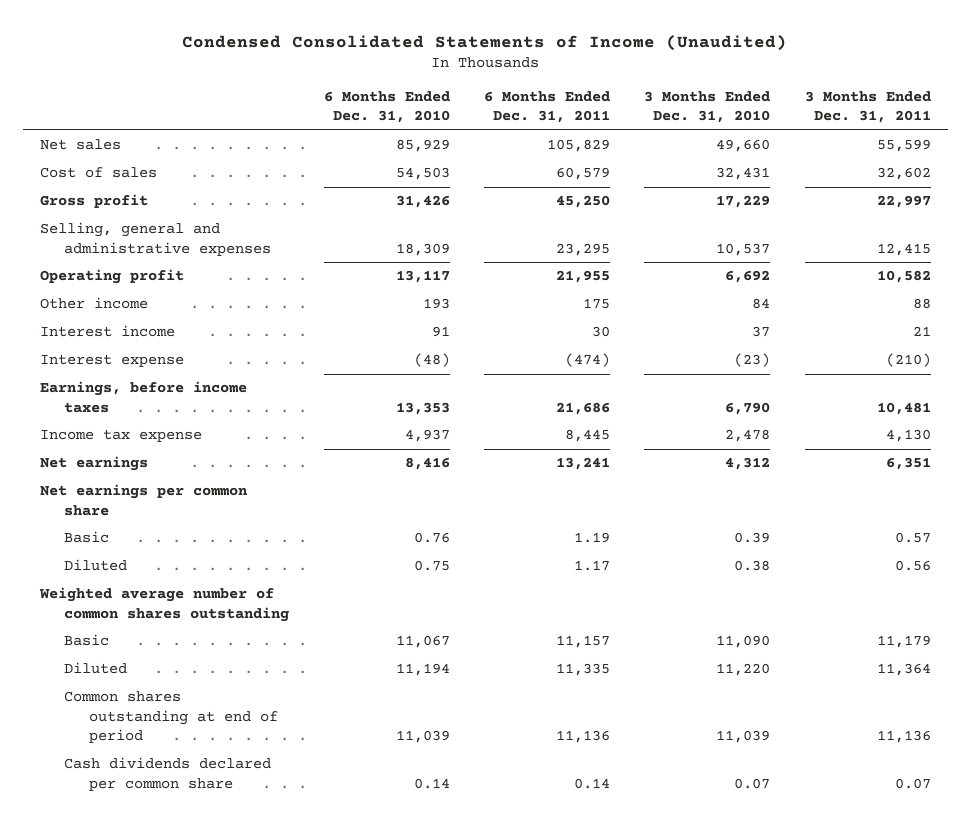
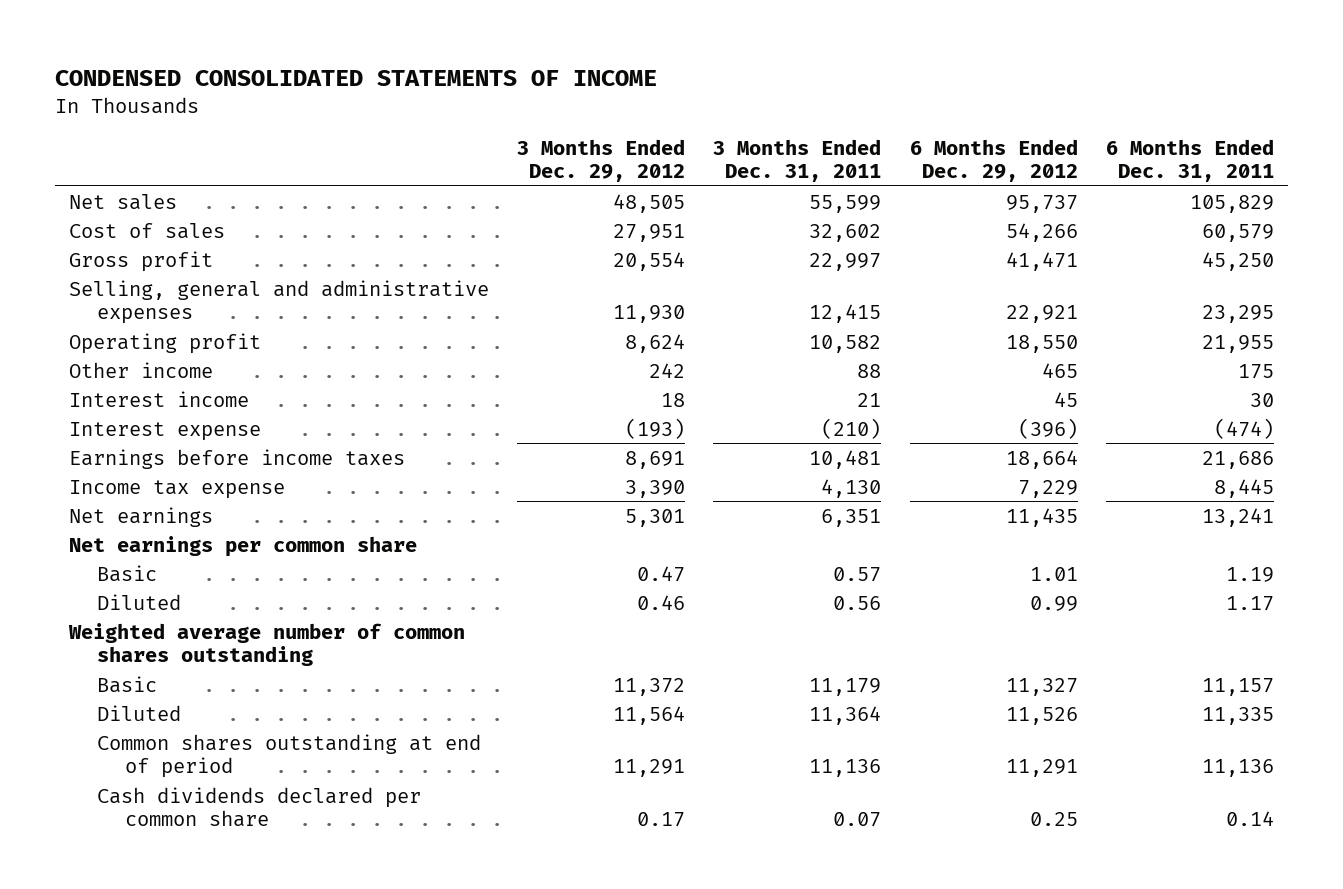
[182,34,788,51] Condensed Consolidated Statements of Income (Unaudited) -> [55,70,658,87] CONDENSED CONSOLIDATED STATEMENTS OF INCOME
[323,90,450,124] 6 Months Ended Dec. 31, 2010 -> none
[644,90,771,124] 3 Months Ended Dec. 31, 2010 -> none
none -> [517,138,686,183] 3 Months Ended Dec. 29, 2012
none -> [909,138,1078,183] 6 Months Ended Dec. 29, 2012
[40,381,248,413] Earnings, before income taxes -> [69,448,406,469] Earnings before income taxes

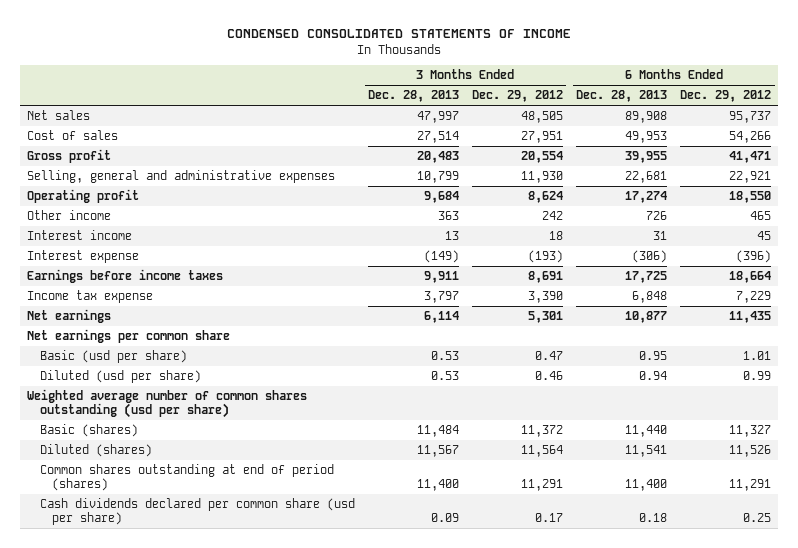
[713,138,882,183] 3 Months Ended Dec. 31, 2011 -> none
[1105,138,1274,183] 6 Months Ended Dec. 31, 2011 -> none
none -> [367,90,459,103] Dec. 28, 2013
none -> [576,90,668,103] Dec. 28, 2013
[97,564,158,582] Basic -> [39,350,187,364] Basic (usd per share)
[97,593,182,610] Diluted -> [39,370,201,384] Diluted (usd per share)
[68,622,466,667] Weighted average number of common shares outstanding -> [27,389,308,419] Weighted average number of common shares outstanding (usd per share)
[97,675,158,693] Basic -> [39,424,138,438] Basic (shares)
[97,704,182,721] Diluted -> [39,444,152,458] Diluted (shares)
[97,733,482,779] Common shares outstanding at end of period -> [39,464,334,492] Common shares outstanding at end of period (shares)
[97,786,422,828] Cash dividends declared per common share -> [39,498,355,526] Cash dividends declared per common share (usd per share)

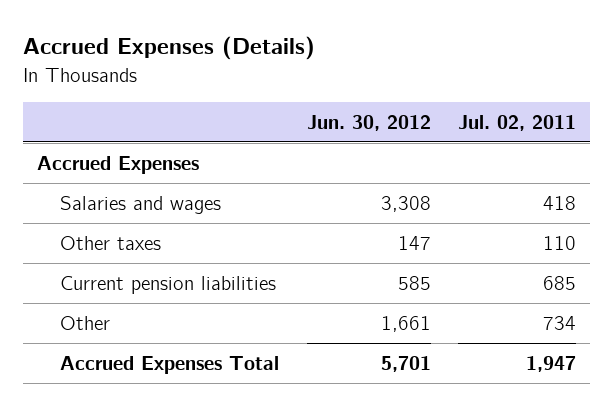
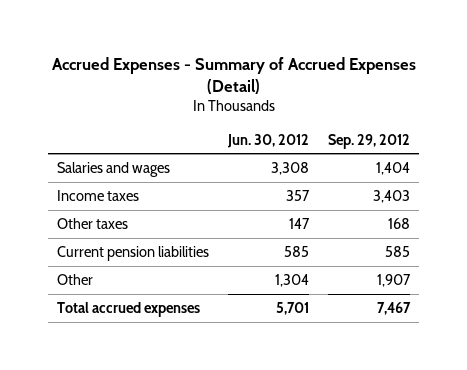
[23,36,316,61] Accrued Expenses (Details) -> [51,57,416,95] Accrued Expenses - Summary of Accrued Expenses (Detail)
[458,114,577,131] Jul. 02, 2011 -> none
none -> [328,133,411,149] Sep. 29, 2012
[36,155,199,174] Accrued Expenses -> none
none -> [57,189,140,201] Income taxes
[380,315,431,332] 1,661 -> [275,273,310,287] 1,304
[60,355,280,374] Accrued Expenses Total -> [57,301,201,317] Total accrued expenses

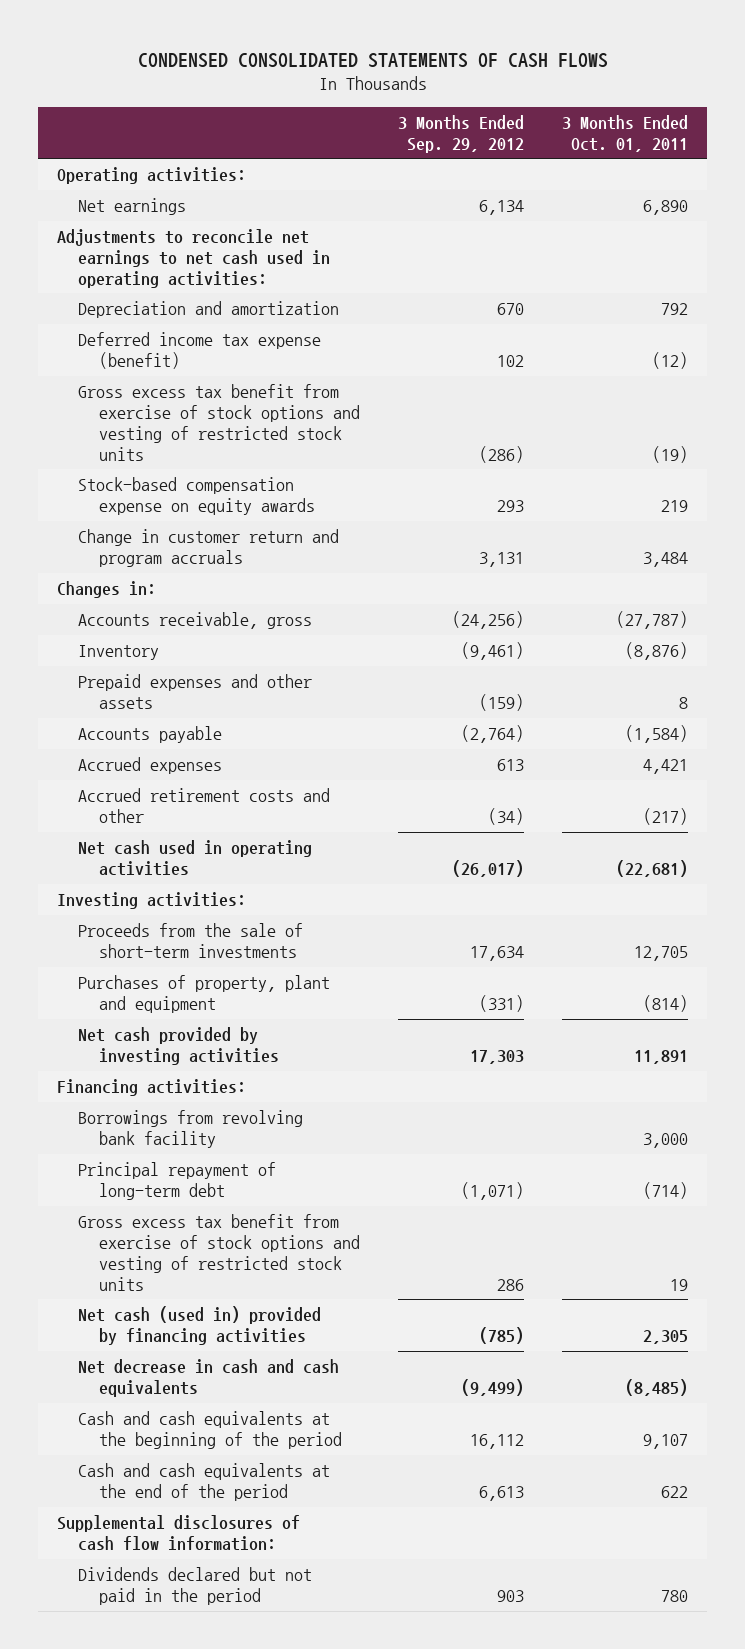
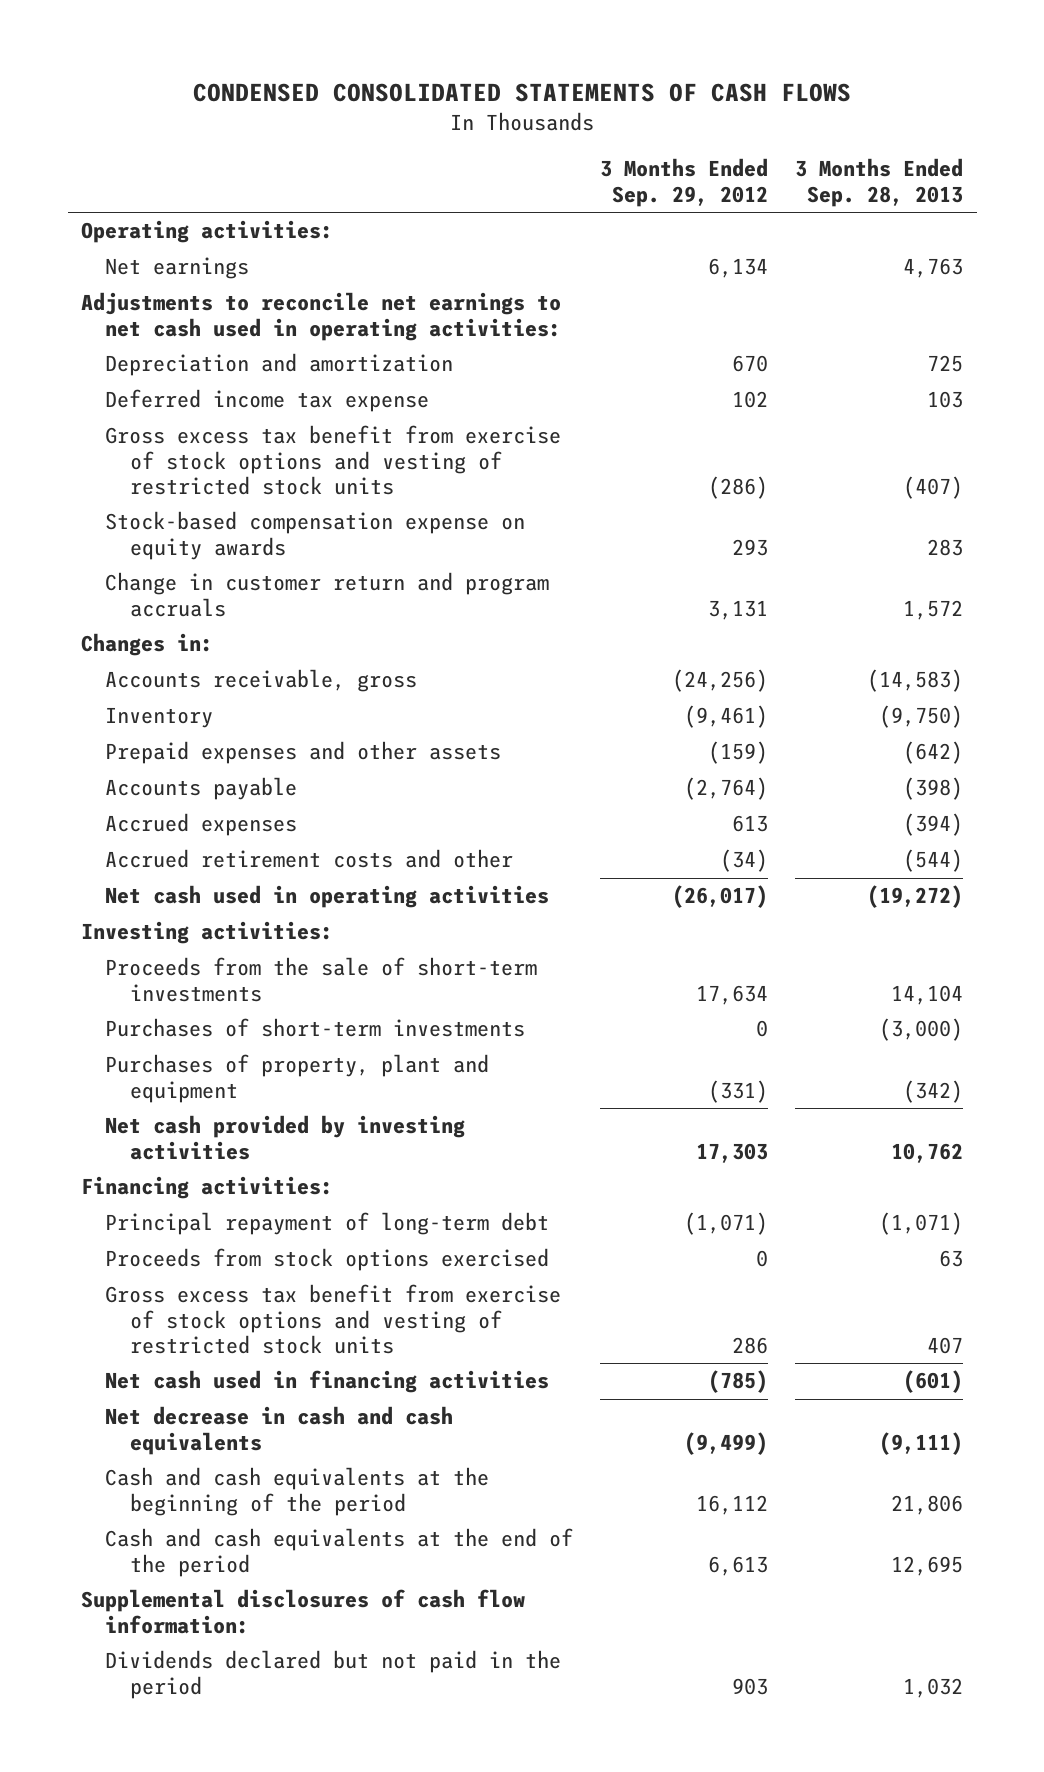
[562,114,689,152] 3 Months Ended Oct. 01, 2011 -> none
none -> [795,158,964,207] 3 Months Ended Sep. 28, 2013
[78,331,322,369] Deferred income tax expense (benefit) -> [105,389,430,413] Deferred income tax expense
none -> [105,1018,526,1038] Purchases of short-term investments
[78,1109,304,1148] Borrowings from revolving bank facility -> none
none -> [105,1248,550,1272] Proceeds from stock options exercised
[78,1305,322,1345] Net cash (used in) provided by financing activities -> [105,1370,550,1394] Net cash used in financing activities

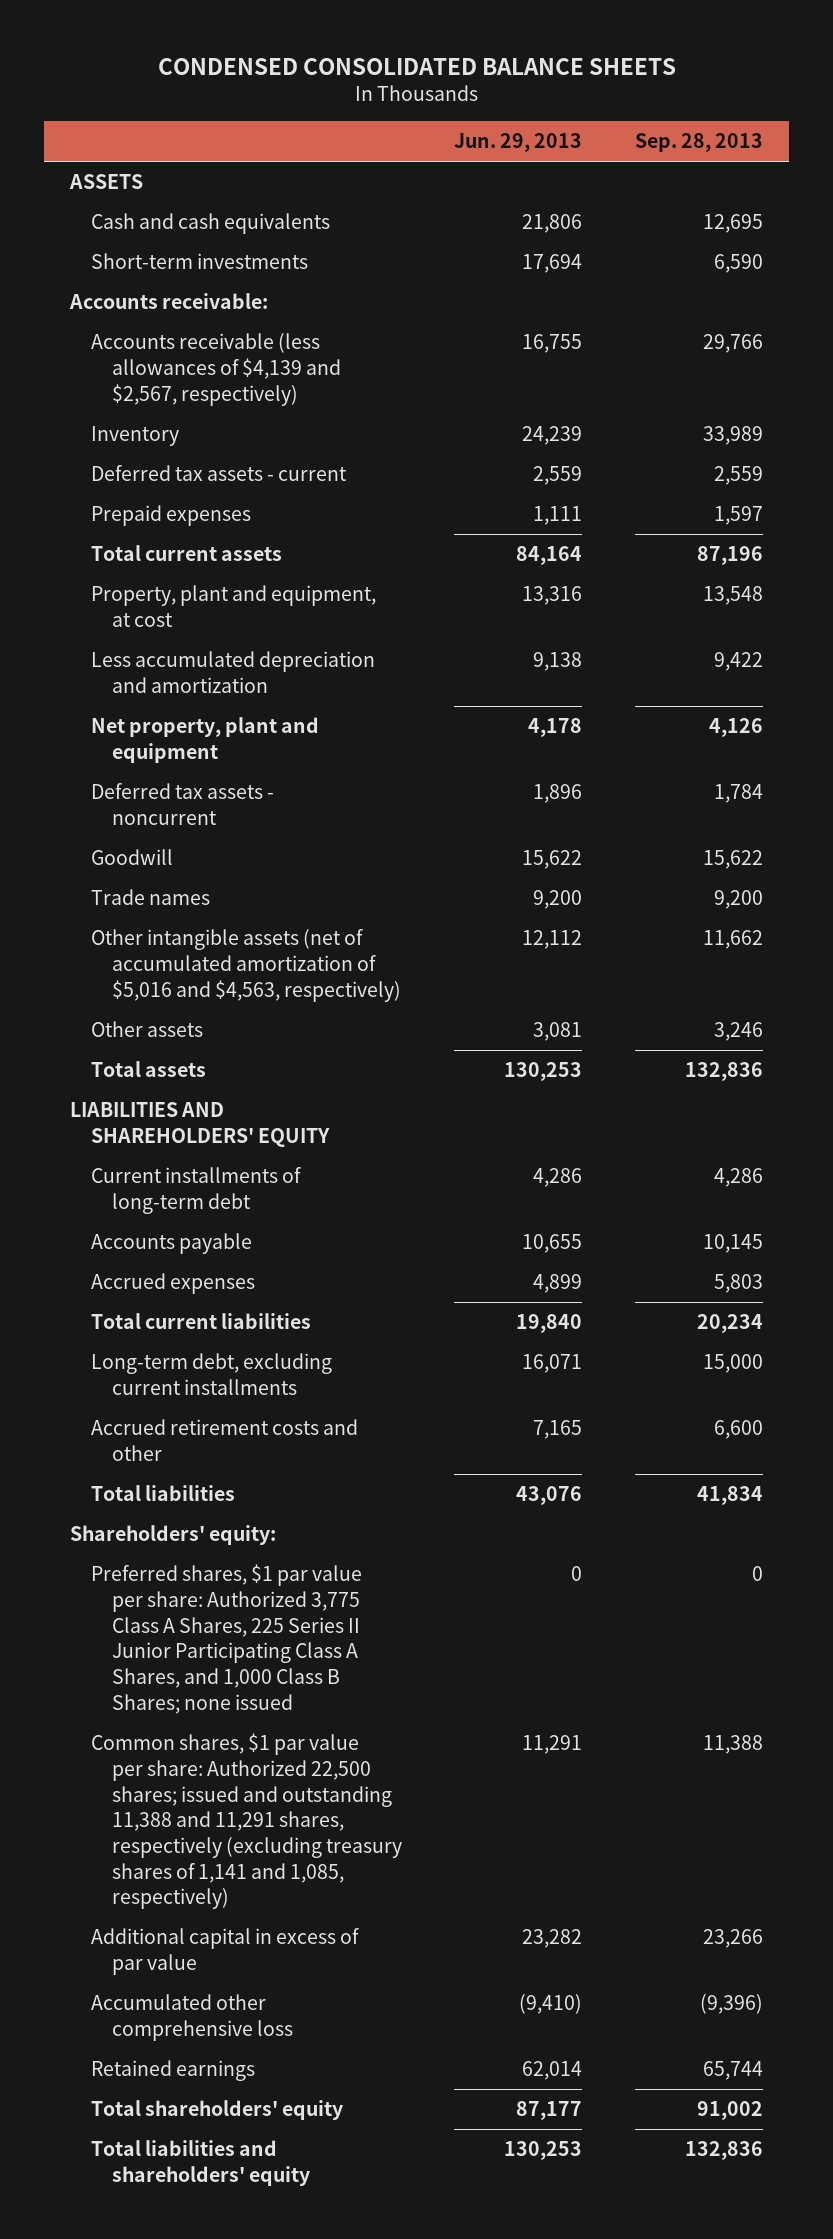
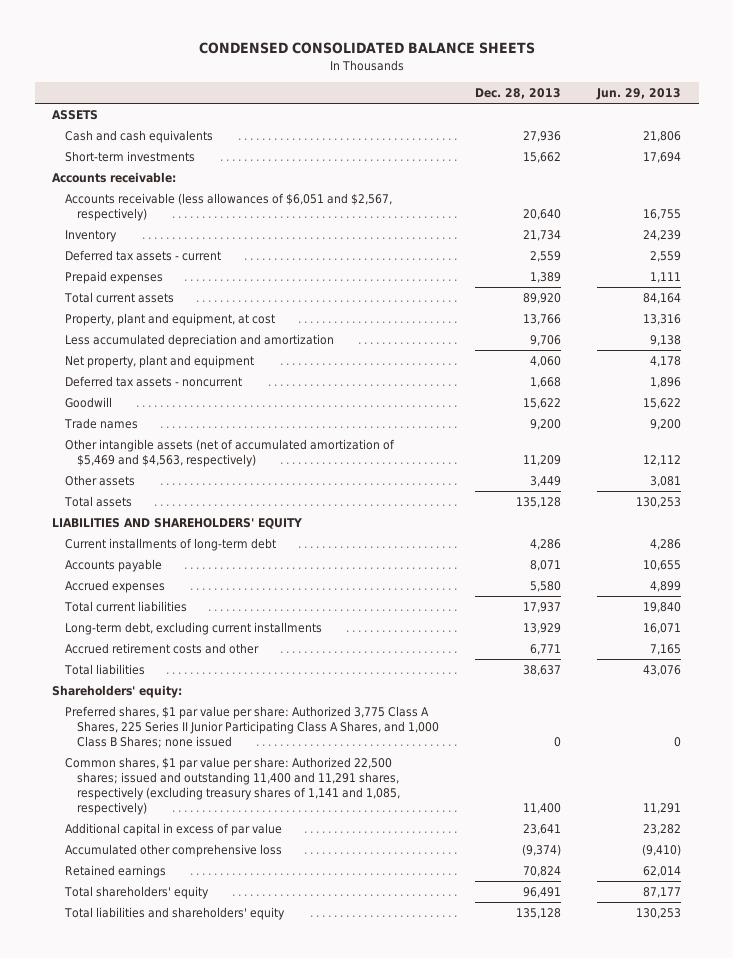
[634,133,763,153] Sep. 28, 2013 -> none
none -> [474,88,561,100] Dec. 28, 2013
[91,333,341,406] Accounts receivable (less allowances of $4,139 and $2,567, respectively) -> [64,193,392,222] Accounts receivable (less allowances of $6,051 and $2,567, respectively)
[91,929,401,1002] Other intangible assets (net of accumulated amortization of $5,016 and $4,563, respectively) -> [64,439,395,468] Other intangible assets (net of accumulated amortization of $5,469 and $4,563, respectively)
[91,1733,402,1910] Common shares, $1 par value per share: Authorized 22,500 shares; issued and outstanding 11,388 and 11,291 shares, respectively (excluding treasury shares of 1,141 and 1,085, respectively) -> [64,757,401,816] Common shares, $1 par value per share: Authorized 22,500 shares; issued and outstanding 11,400 and 11,291 shares, respectively (excluding treasury shares of 1,141 and 1,085, respectively)

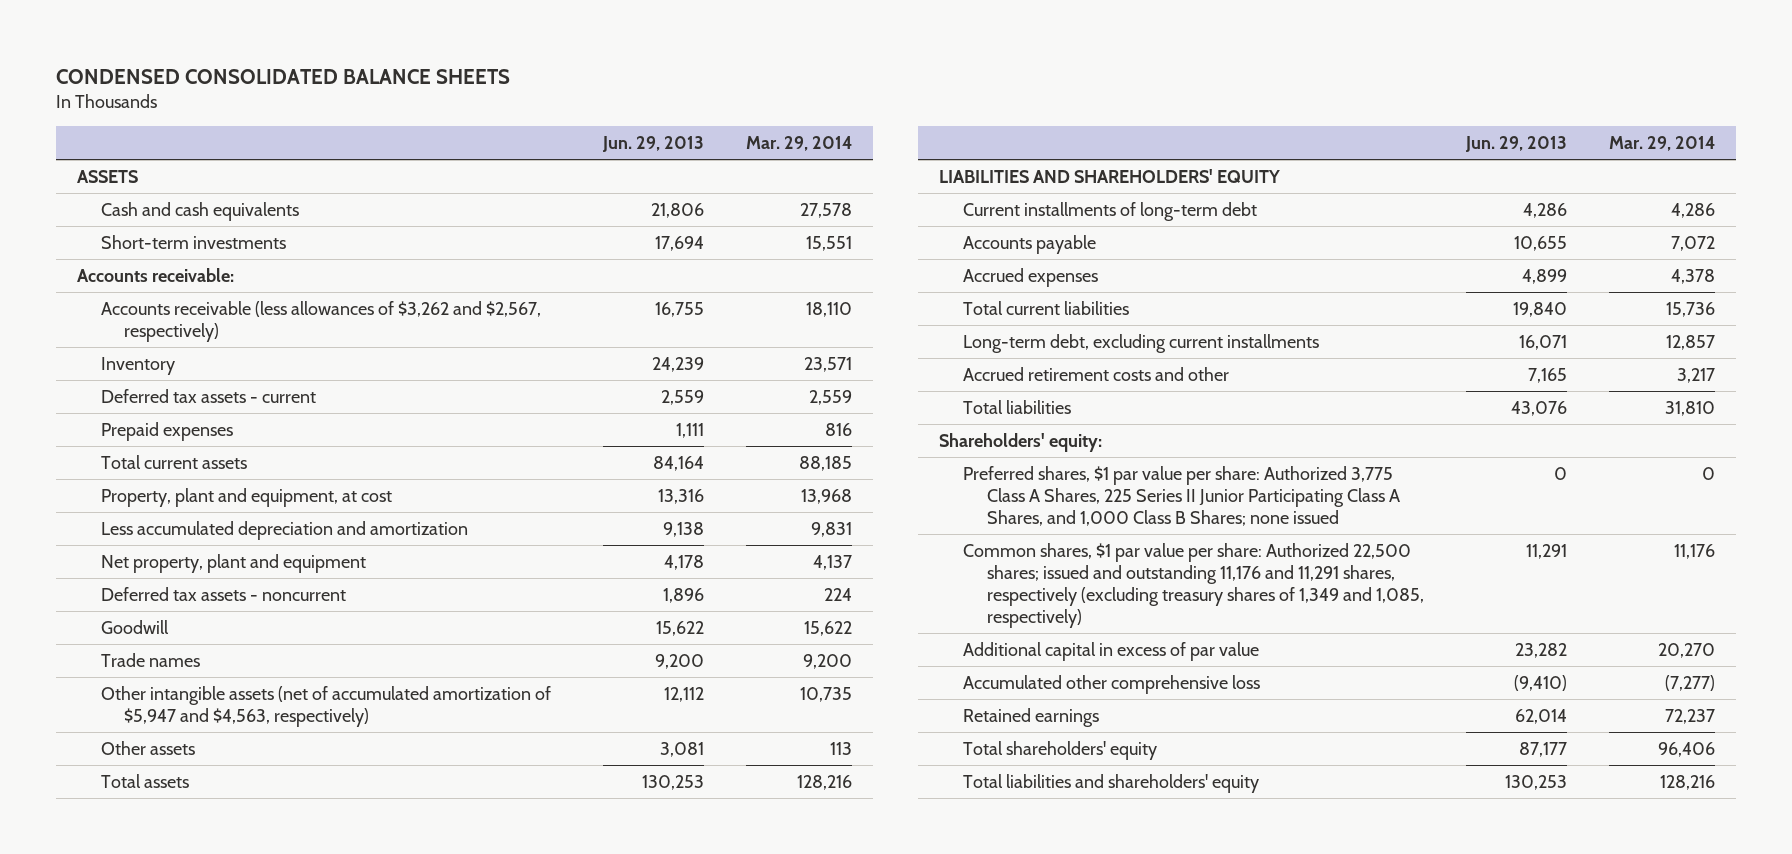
[474,88,561,100] Dec. 28, 2013 -> none
none -> [746,136,853,152] Mar. 29, 2014
[64,193,392,222] Accounts receivable (less allowances of $6,051 and $2,567, respectively) -> [100,300,541,342] Accounts receivable (less allowances of $3,262 and $2,567, respectively)
[64,439,395,468] Other intangible assets (net of accumulated amortization of $5,469 and $4,563, respectively) -> [100,685,551,727] Other intangible assets (net of accumulated amortization of $5,947 and $4,563, respectively)
[64,757,401,816] Common shares, $1 par value per share: Authorized 22,500 shares; issued and outstanding 11,400 and 11,291 shares, respectively (excluding treasury shares of 1,141 and 1,085, respectively) -> [963,542,1424,629] Common shares, $1 par value per share: Authorized 22,500 shares; issued and outstanding 11,176 and 11,291 shares, respectively (excluding treasury shares of 1,349 and 1,085, respectively)

